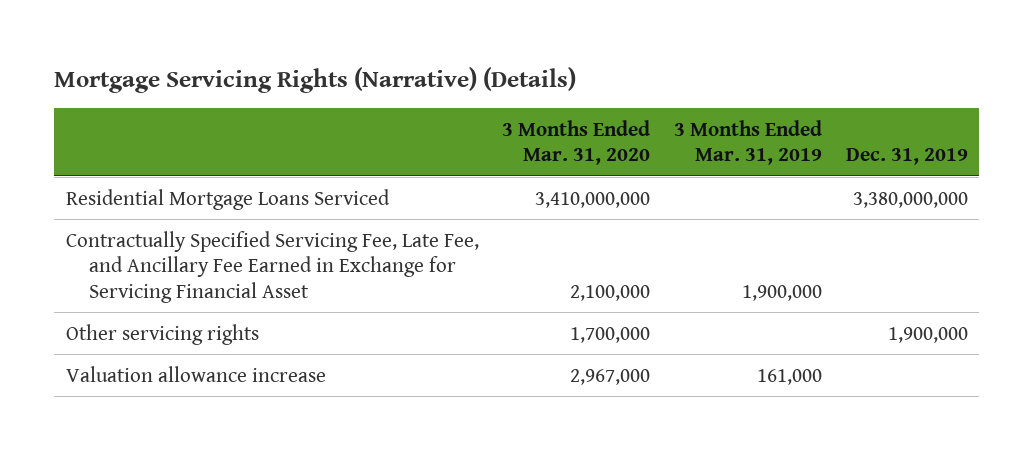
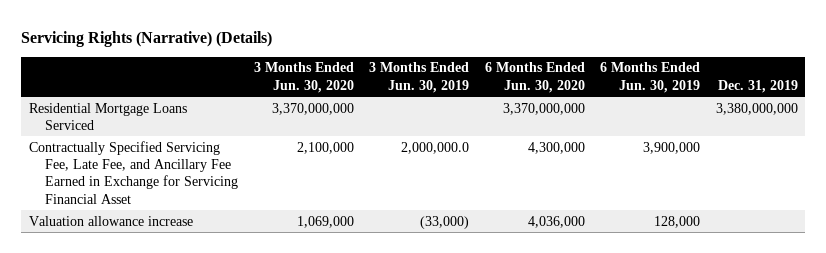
[54,66,577,93] Mortgage Servicing Rights (Narrative) (Details) -> [20,30,272,47] Servicing Rights (Narrative) (Details)
[502,119,651,166] 3 Months Ended Mar. 31, 2020 -> none
[673,119,822,166] 3 Months Ended Mar. 31, 2019 -> none
none -> [253,62,354,93] 3 Months Ended Jun. 30, 2020
none -> [369,62,470,93] 3 Months Ended Jun. 30, 2019
none -> [484,62,585,93] 6 Months Ended Jun. 30, 2020
none -> [600,62,701,93] 6 Months Ended Jun. 30, 2019
[65,323,259,345] Other servicing rights -> none

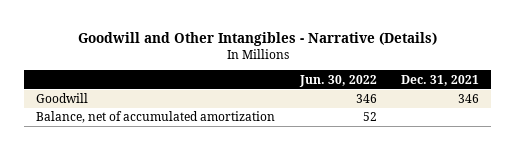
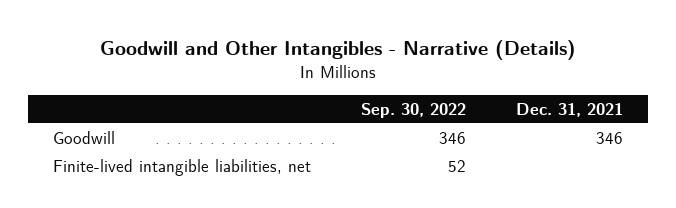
[298,74,377,87] Jun. 30, 2022 -> none
none -> [361,102,467,118] Sep. 30, 2022
[36,111,276,124] Balance, net of accumulated amortization -> [53,158,312,176] Finite-lived intangible liabilities, net

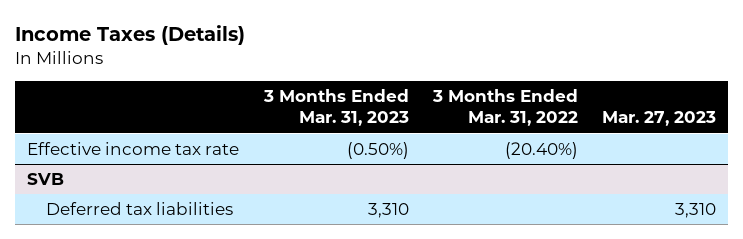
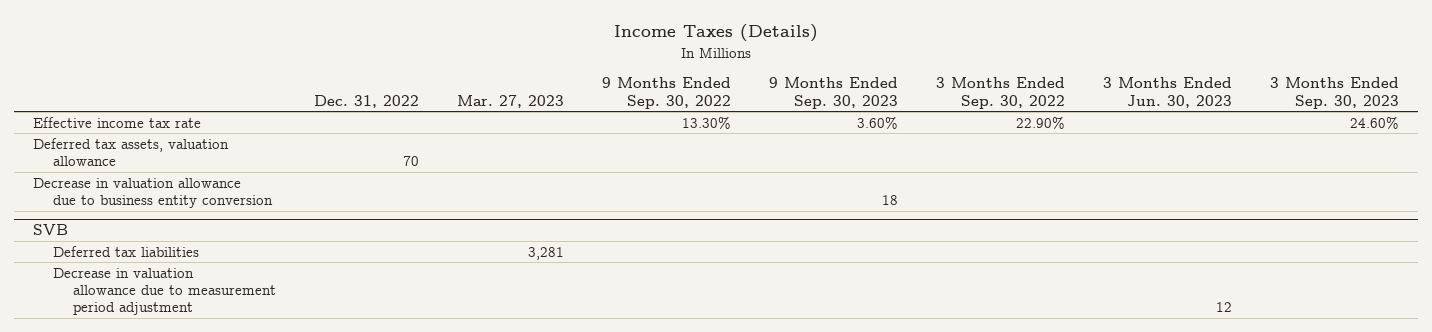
[262,88,409,127] 3 Months Ended Mar. 31, 2023 -> none
[431,88,578,127] 3 Months Ended Mar. 31, 2022 -> none
none -> [314,94,420,108] Dec. 31, 2022
none -> [602,77,732,109] 9 Months Ended Sep. 30, 2022
none -> [769,77,899,109] 9 Months Ended Sep. 30, 2023
none -> [936,77,1066,109] 3 Months Ended Sep. 30, 2022
none -> [1103,77,1233,108] 3 Months Ended Jun. 30, 2023
none -> [1270,77,1400,109] 3 Months Ended Sep. 30, 2023
none -> [33,137,230,167] Deferred tax assets, valuation allowance
none -> [33,177,274,209] Decrease in valuation allowance due to business entity conversion
[674,202,716,218] 3,310 -> [528,246,565,260] 3,281
none -> [53,267,277,316] Decrease in valuation allowance due to measurement period adjustment

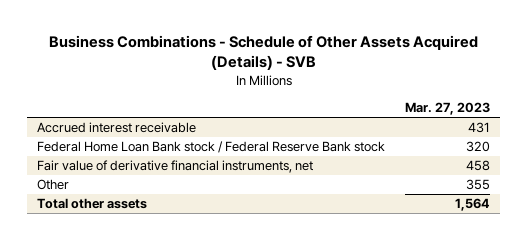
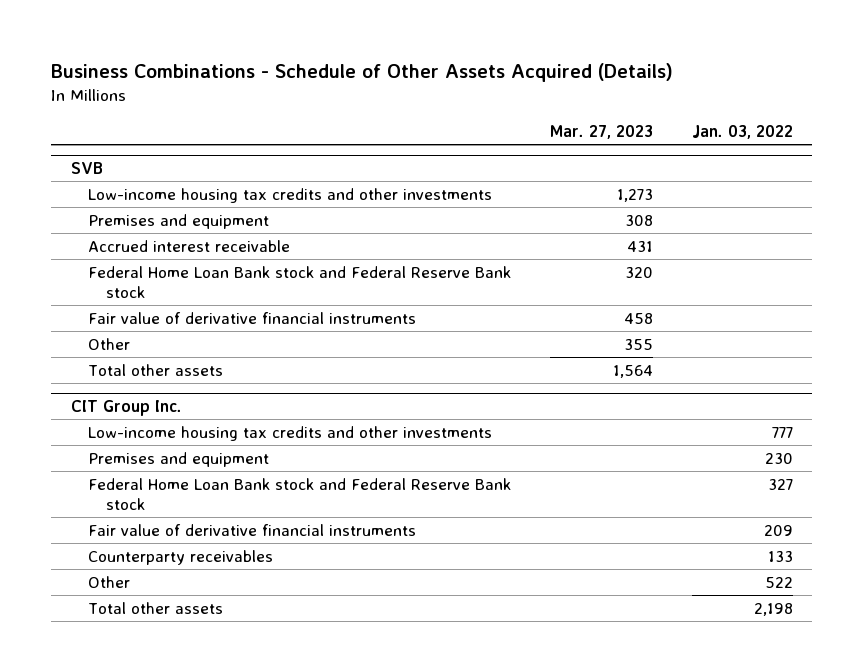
[48,35,478,71] Business Combinations - Schedule of Other Assets Acquired (Details) - SVB -> [51,62,674,82] Business Combinations - Schedule of Other Assets Acquired (Details)
none -> [691,125,793,140] Jan. 03, 2022
none -> [70,161,103,174] SVB
none -> [88,187,493,203] Low-income housing tax credits and other investments
none -> [88,213,270,229] Premises and equipment
[37,141,386,154] Federal Home Loan Bank stock / Federal Reserve Bank stock -> [88,265,512,299] Federal Home Loan Bank stock and Federal Reserve Bank stock
[37,160,314,174] Fair value of derivative financial instruments, net -> [88,311,417,324] Fair value of derivative financial instruments
none -> [70,399,182,416] CIT Group Inc.
none -> [88,425,493,441] Low-income housing tax credits and other investments
none -> [88,451,270,467] Premises and equipment
none -> [88,477,512,511] Federal Home Loan Bank stock and Federal Reserve Bank stock
none -> [88,523,417,536] Fair value of derivative financial instruments
none -> [88,549,274,565] Counterparty receivables
none -> [88,575,131,588] Other
none -> [88,601,224,614] Total other assets

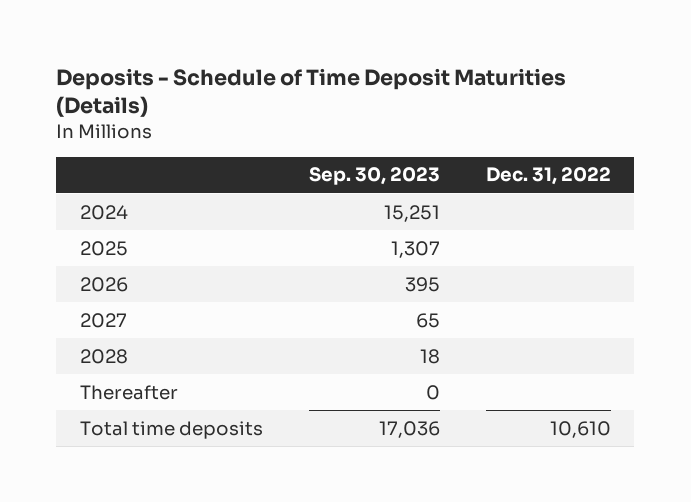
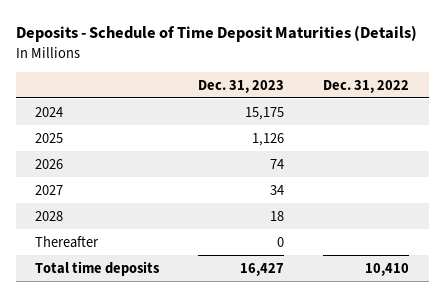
[308,167,440,186] Sep. 30, 2023 -> none
none -> [198,79,285,93] Dec. 31, 2023
[550,420,612,438] 10,610 -> [365,262,410,276] 10,410

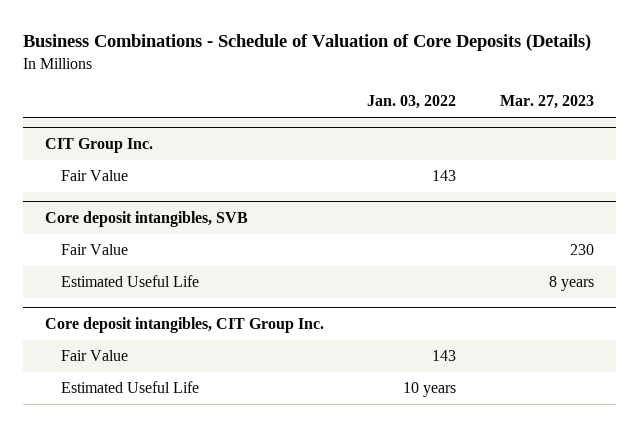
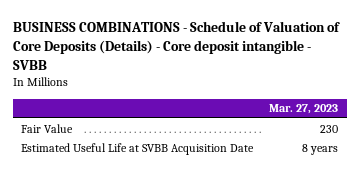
[22,34,591,52] Business Combinations - Schedule of Valuation of Core Deposits (Details) -> [12,20,340,70] BUSINESS COMBINATIONS - Schedule of Valuation of Core Deposits (Details) - Core deposit intangible - SVBB
[367,95,457,110] Jan. 03, 2022 -> none
[44,137,153,153] CIT Group Inc. -> none
[60,170,128,182] Fair Value -> none
[44,210,248,227] Core deposit intangibles, SVB -> none
[44,316,324,333] Core deposit intangibles, CIT Group Inc. -> none
[60,350,128,362] Fair Value -> none
[60,381,199,394] Estimated Useful Life -> none
[60,275,199,288] Estimated Useful Life -> [21,142,255,155] Estimated Useful Life at SVBB Acquisition Date

